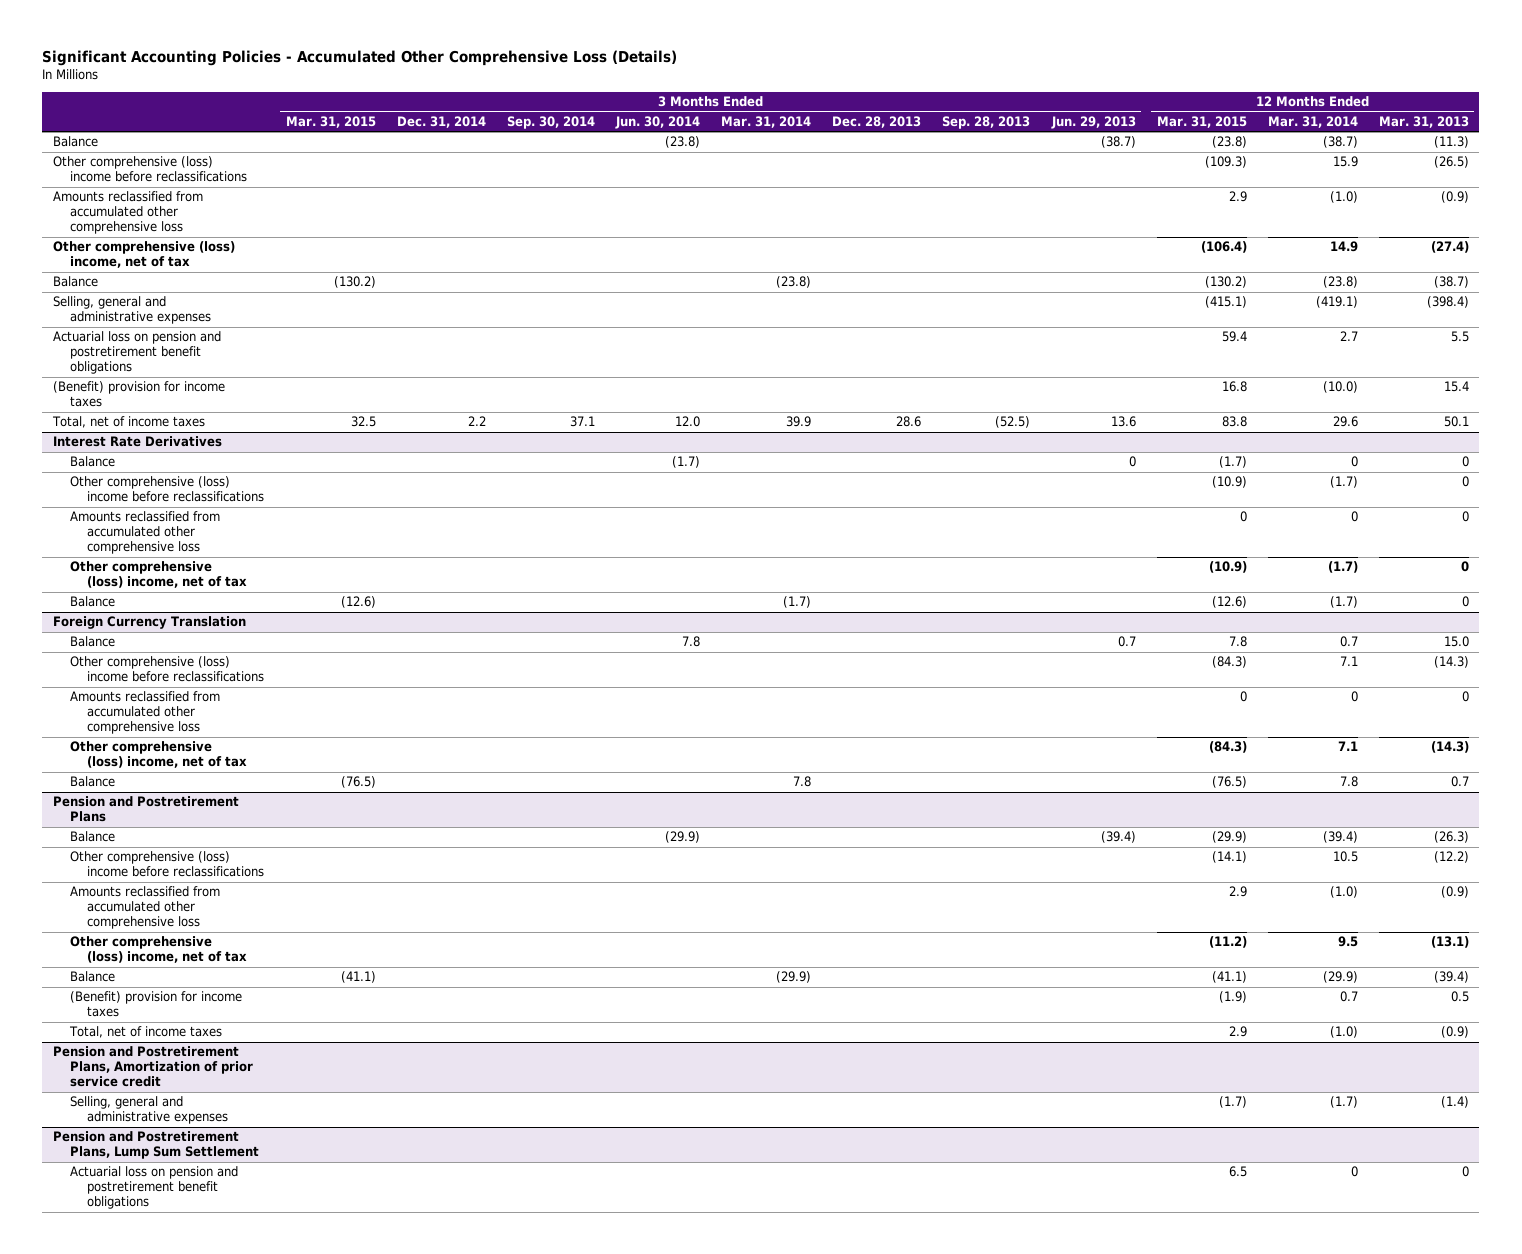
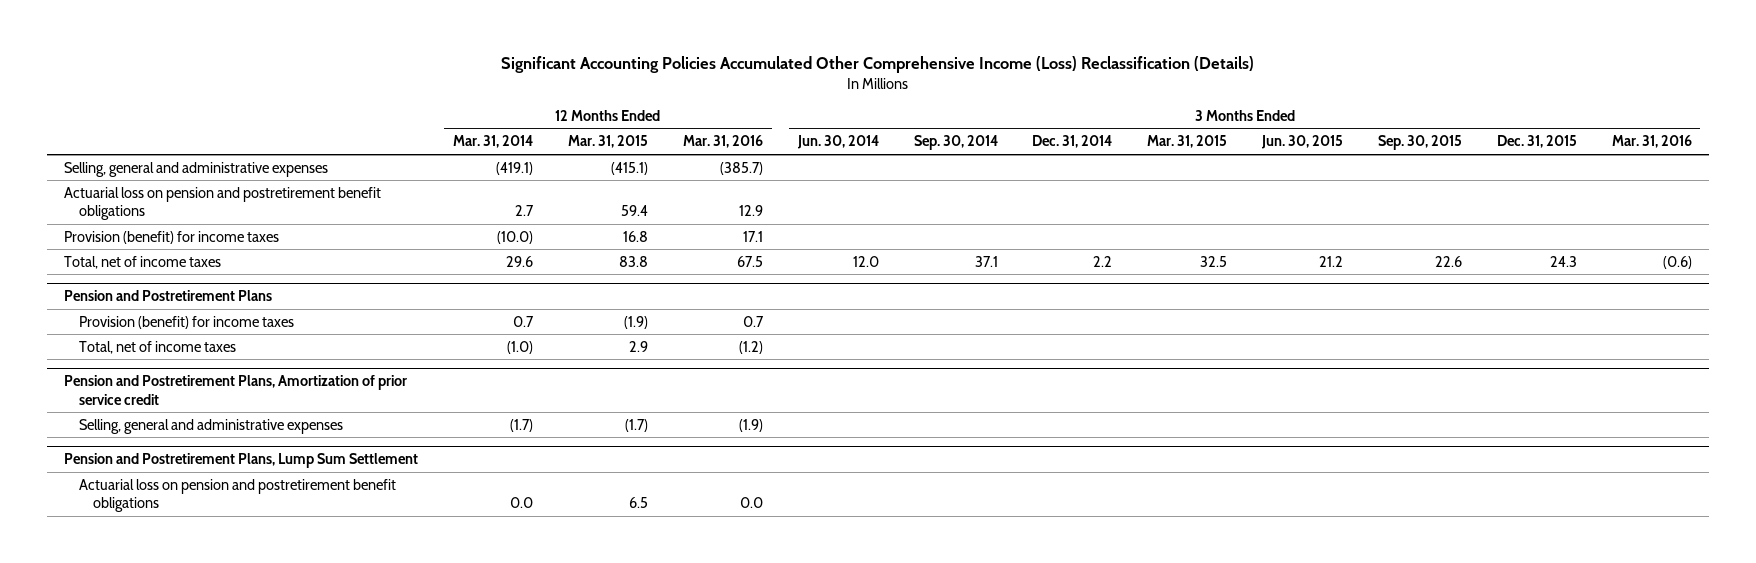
[42,50,678,67] Significant Accounting Policies - Accumulated Other Comprehensive Loss (Details) -> [501,56,1255,74] Significant Accounting Policies Accumulated Other Comprehensive Income (Loss) Reclassification (Details)
[721,115,812,128] Mar. 31, 2014 -> none
[832,115,922,128] Dec. 28, 2013 -> none
[942,115,1031,129] Sep. 28, 2013 -> none
[1050,115,1136,129] Jun. 29, 2013 -> none
[1378,115,1469,128] Mar. 31, 2013 -> none
none -> [682,135,763,149] Mar. 31, 2016
none -> [1261,135,1344,150] Jun. 30, 2015
none -> [1378,135,1463,151] Sep. 30, 2015
none -> [1496,135,1577,149] Dec. 31, 2015
none -> [1611,135,1692,149] Mar. 31, 2016
[53,136,99,148] Balance -> none
[53,156,248,183] Other comprehensive (loss) income before reclassifications -> none
[53,191,204,235] Amounts reclassified from accumulated other comprehensive loss -> none
[53,241,236,269] Other comprehensive (loss) income, net of tax -> none
[53,276,99,288] Balance -> none
[53,381,226,408] (Benefit) provision for income taxes -> [64,230,280,244] Provision (benefit) for income taxes
[53,436,223,448] Interest Rate Derivatives -> none
[70,456,116,468] Balance -> none
[70,476,265,503] Other comprehensive (loss) income before reclassifications -> none
[70,511,221,555] Amounts reclassified from accumulated other comprehensive loss -> none
[70,561,248,589] Other comprehensive (loss) income, net of tax -> none
[70,596,116,608] Balance -> none
[53,616,247,630] Foreign Currency Translation -> none
[70,636,116,648] Balance -> none
[70,656,265,683] Other comprehensive (loss) income before reclassifications -> none
[70,691,221,735] Amounts reclassified from accumulated other comprehensive loss -> none
[70,741,248,769] Other comprehensive (loss) income, net of tax -> none
[70,776,116,788] Balance -> none
[70,831,116,843] Balance -> none
[70,851,265,878] Other comprehensive (loss) income before reclassifications -> none
[70,886,221,930] Amounts reclassified from accumulated other comprehensive loss -> none
[70,936,248,964] Other comprehensive (loss) income, net of tax -> none
[70,971,116,983] Balance -> none
[70,991,243,1018] (Benefit) provision for income taxes -> [78,315,294,329] Provision (benefit) for income taxes
[1350,1166,1358,1178] 0 -> [510,497,534,509] 0.0

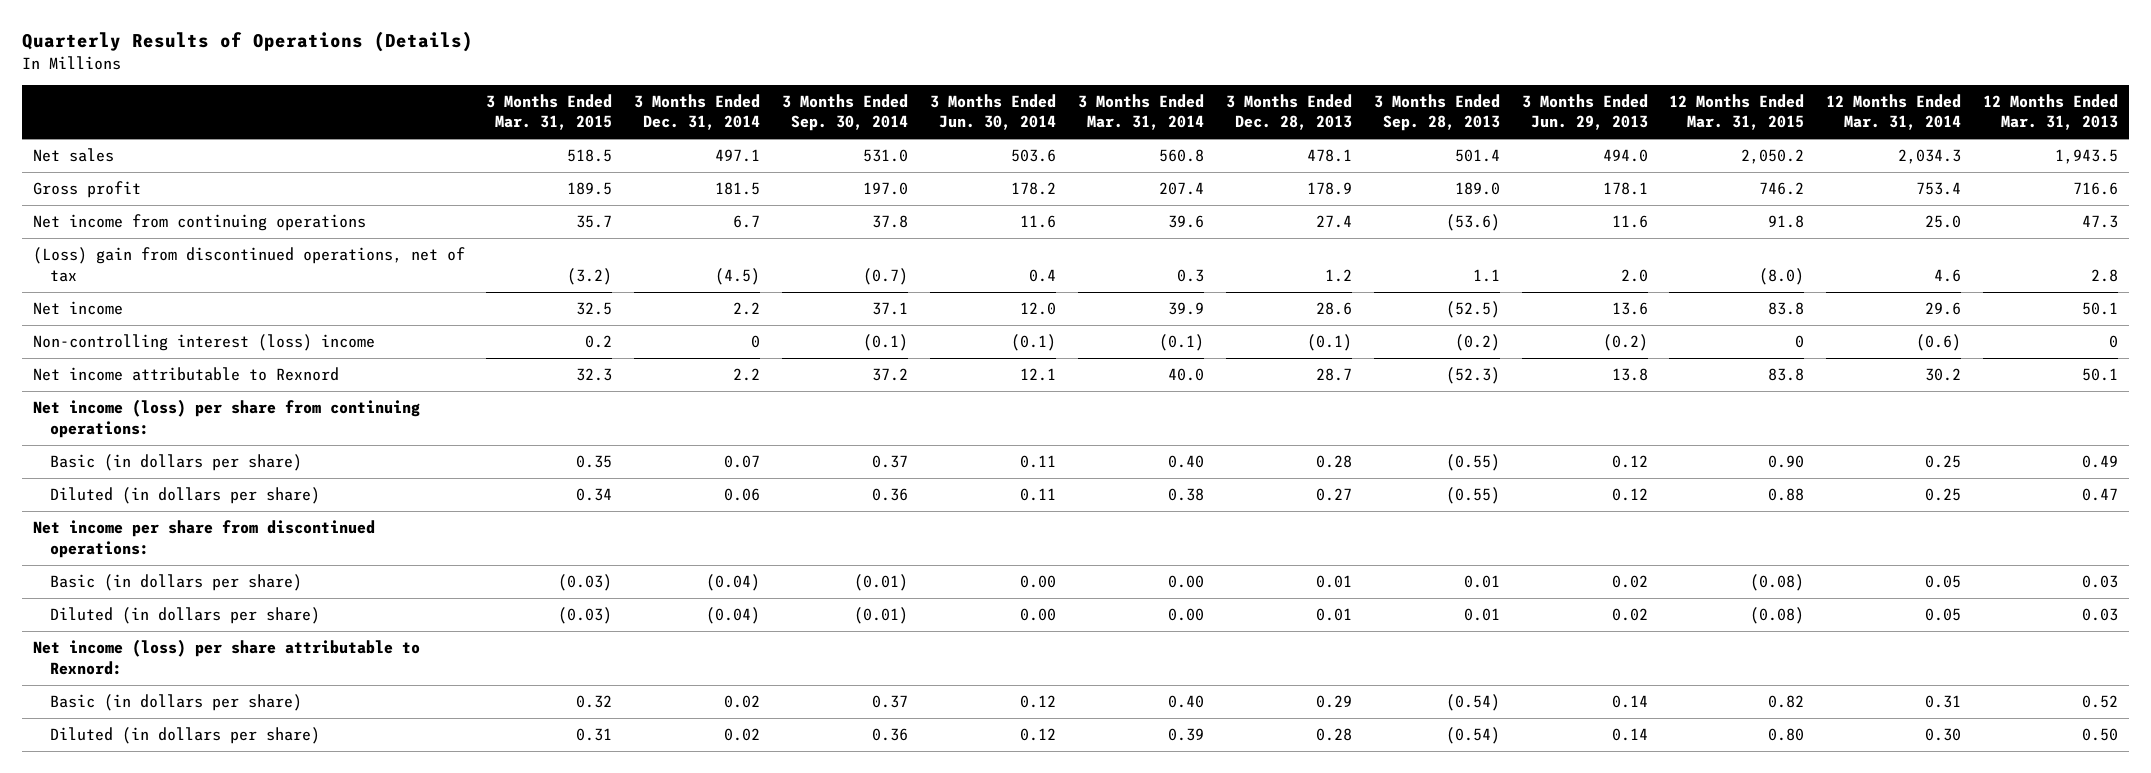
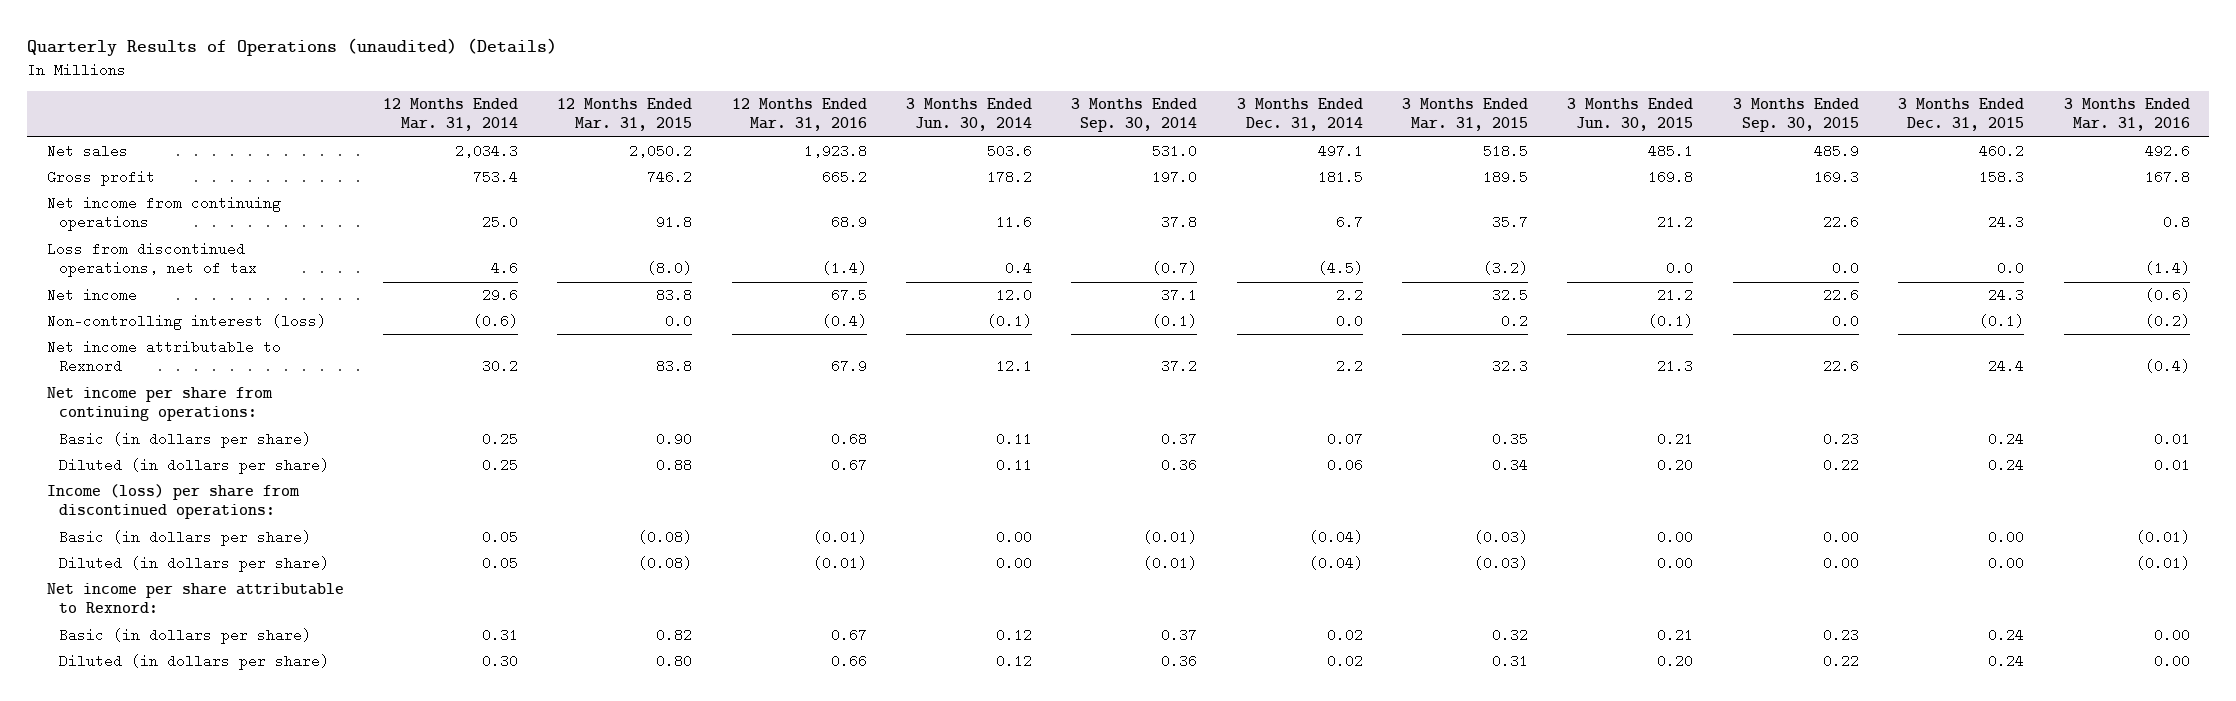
[21,30,473,52] Quarterly Results of Operations (Details) -> [26,38,557,57] Quarterly Results of Operations (unaudited) (Details)
[1077,93,1204,131] 3 Months Ended Mar. 31, 2014 -> none
[1225,93,1352,131] 3 Months Ended Dec. 28, 2013 -> none
[1373,93,1500,132] 3 Months Ended Sep. 28, 2013 -> none
[1521,93,1648,131] 3 Months Ended Jun. 29, 2013 -> none
[1983,93,2119,131] 12 Months Ended Mar. 31, 2013 -> none
none -> [731,98,867,132] 12 Months Ended Mar. 31, 2016
none -> [1567,98,1694,132] 3 Months Ended Jun. 30, 2015
none -> [1732,98,1859,133] 3 Months Ended Sep. 30, 2015
none -> [1898,98,2025,132] 3 Months Ended Dec. 31, 2015
none -> [2063,98,2190,132] 3 Months Ended Mar. 31, 2016
[32,247,465,282] (Loss) gain from discontinued operations, net of tax -> [46,242,257,278] Loss from discontinued operations, net of tax
[32,334,375,352] Non-controlling interest (loss) income -> [46,314,326,331] Non-controlling interest (loss)
[751,335,761,349] 0 -> [1335,314,1363,329] 0.0
[1795,335,1805,349] 0 -> [665,314,693,329] 0.0
[32,399,420,438] Net income (loss) per share from continuing operations: -> [46,387,273,422] Net income per share from continuing operations:
[32,520,375,558] Net income per share from discontinued operations: -> [46,484,300,520] Income (loss) per share from discontinued operations:
[32,639,420,675] Net income (loss) per share attributable to Rexnord: -> [46,583,344,614] Net income per share attributable to Rexnord:

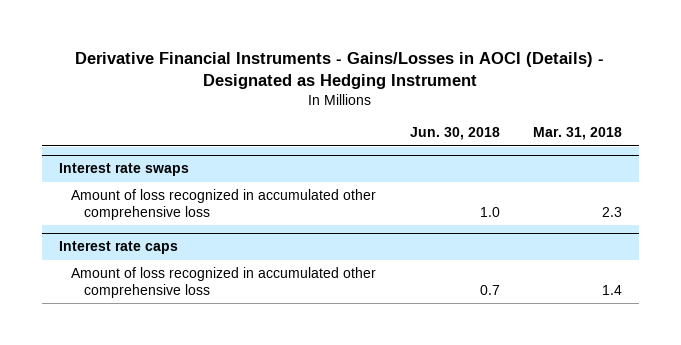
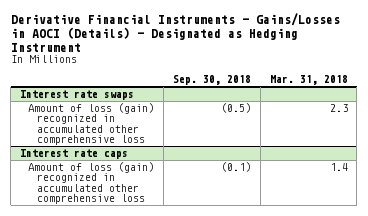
[409,127,500,141] Jun. 30, 2018 -> none
none -> [173,75,252,86] Sep. 30, 2018
[71,189,377,220] Amount of loss recognized in accumulated other comprehensive loss -> [28,103,155,146] Amount of loss (gain) recognized in accumulated other comprehensive loss
[71,267,377,298] Amount of loss recognized in accumulated other comprehensive loss -> [28,162,155,205] Amount of loss (gain) recognized in accumulated other comprehensive loss

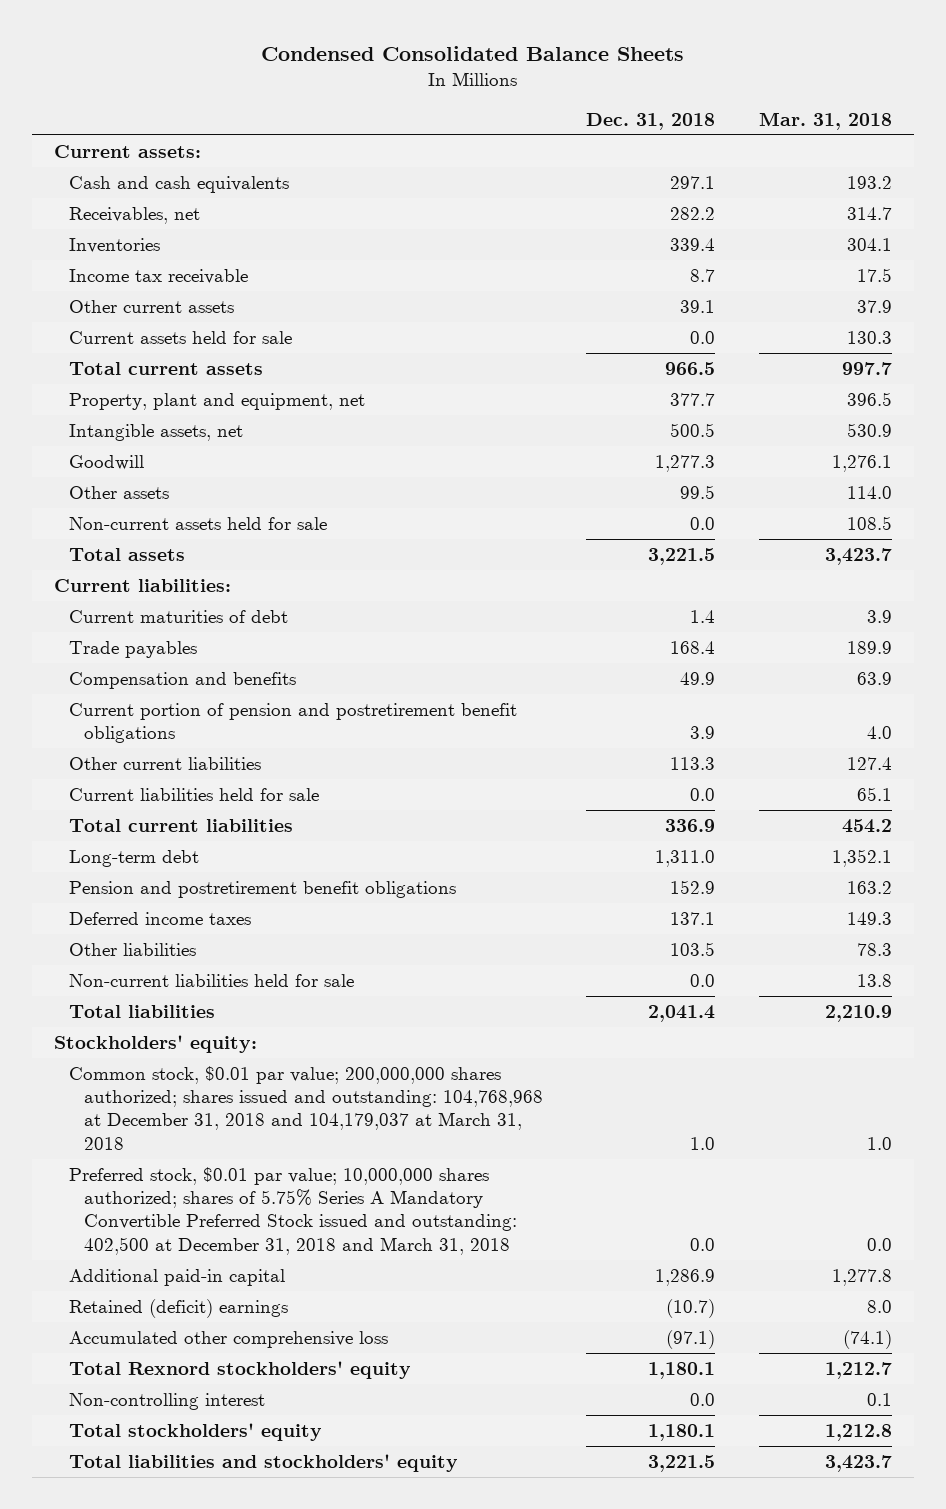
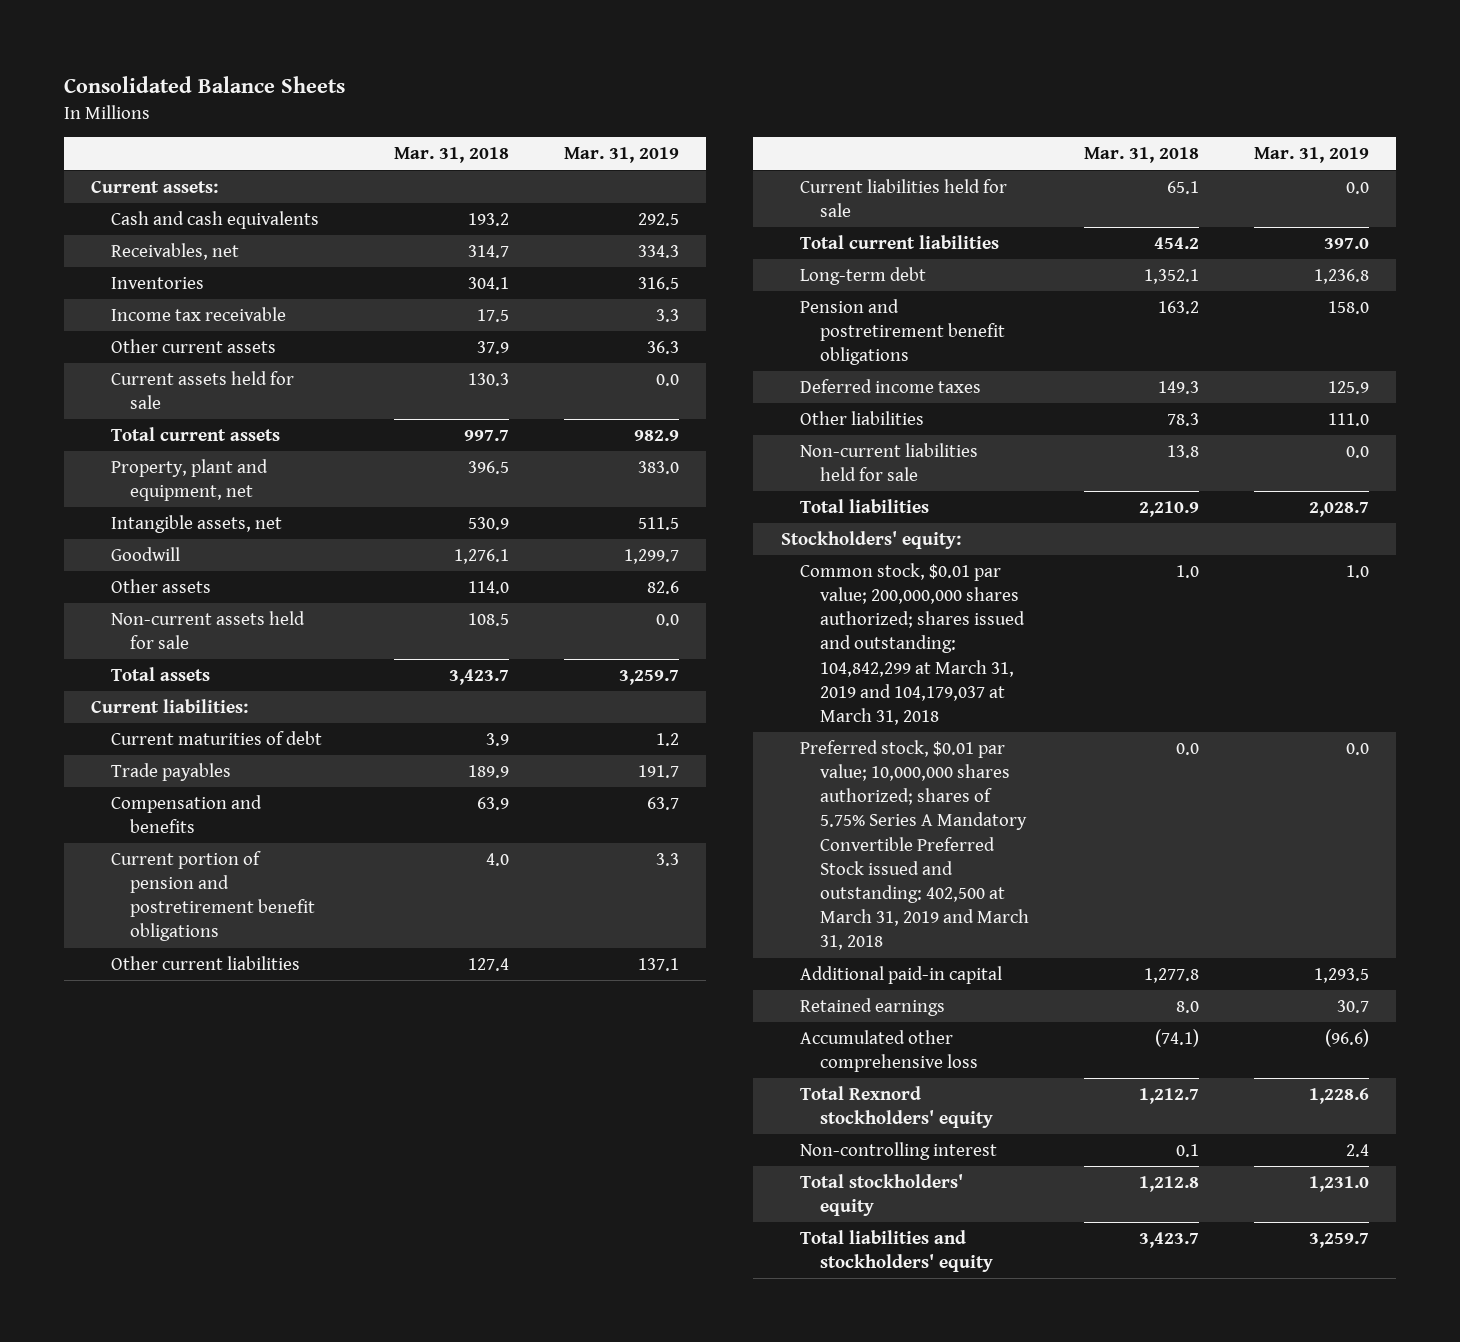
[260,45,684,61] Condensed Consolidated Balance Sheets -> [63,76,345,94] Consolidated Balance Sheets
[586,112,716,130] Dec. 31, 2018 -> none
none -> [563,147,679,164] Mar. 31, 2019
[68,1065,543,1150] Common stock, $0.01 par value; 200,000,000 shares authorized; shares issued and outstanding: 104,768,968 at December 31, 2018 and 104,179,037 at March 31, 2018 -> [800,562,1025,726] Common stock, $0.01 par value; 200,000,000 shares authorized; shares issued and outstanding: 104,842,299 at March 31, 2019 and 104,179,037 at March 31, 2018
[68,1166,517,1255] Preferred stock, $0.01 par value; 10,000,000 shares authorized; shares of 5.75% Series A Mandatory Convertible Preferred Stock issued and outstanding: 402,500 at December 31, 2018 and March 31, 2018 -> [800,739,1029,951] Preferred stock, $0.01 par value; 10,000,000 shares authorized; shares of 5.75% Series A Mandatory Convertible Preferred Stock issued and outstanding: 402,500 at March 31, 2019 and March 31, 2018
[68,1298,288,1318] Retained (deficit) earnings -> [800,997,946,1016] Retained earnings

